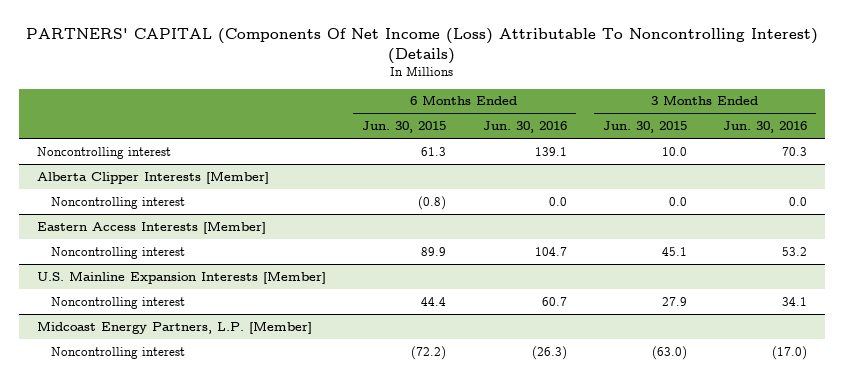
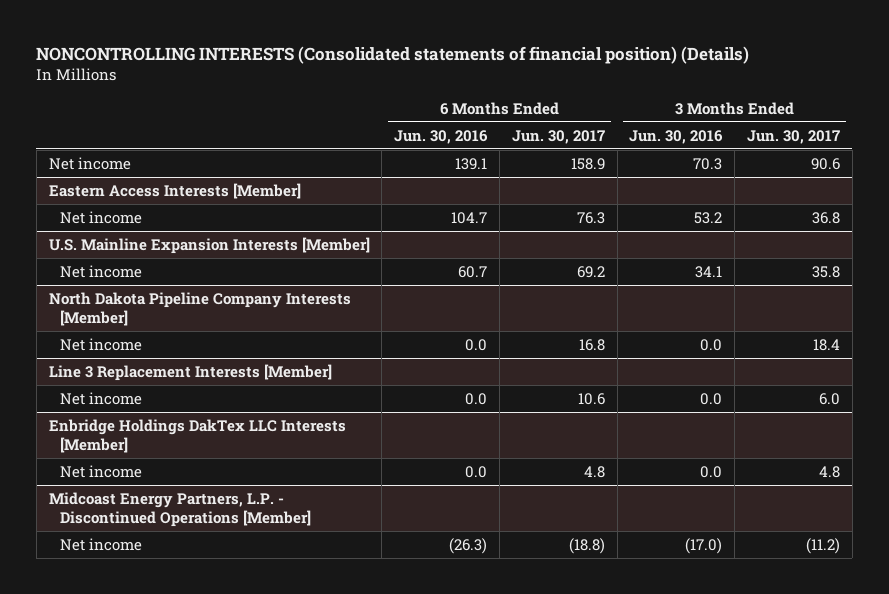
[26,27,819,64] PARTNERS' CAPITAL (Components Of Net Income (Loss) Attributable To Noncontrolling Interest) (Details) -> [36,45,750,64] NONCONTROLLING INTERESTS (Consolidated statements of financial position) (Details)
[362,121,447,134] Jun. 30, 2015 -> none
[602,121,687,134] Jun. 30, 2015 -> none
none -> [511,129,605,144] Jun. 30, 2017
none -> [746,129,840,144] Jun. 30, 2017
[36,170,269,184] Alberta Clipper Interests [Member] -> none
[50,196,185,209] Noncontrolling interest -> none
[36,146,171,159] Noncontrolling interest -> [48,156,131,170] Net income
[50,246,185,259] Noncontrolling interest -> [59,210,142,224] Net income
[50,296,185,309] Noncontrolling interest -> [59,264,142,278] Net income
none -> [48,291,351,326] North Dakota Pipeline Company Interests [Member]
none -> [59,337,142,351] Net income
none -> [48,363,332,381] Line 3 Replacement Interests [Member]
none -> [59,391,142,405] Net income
none -> [48,418,346,453] Enbridge Holdings DakTex LLC Interests [Member]
none -> [59,464,142,478] Net income
[36,320,312,334] Midcoast Energy Partners, L.P. [Member] -> [48,491,311,527] Midcoast Energy Partners, L.P. - Discontinued Operations [Member]
[50,346,185,359] Noncontrolling interest -> [59,537,142,551] Net income

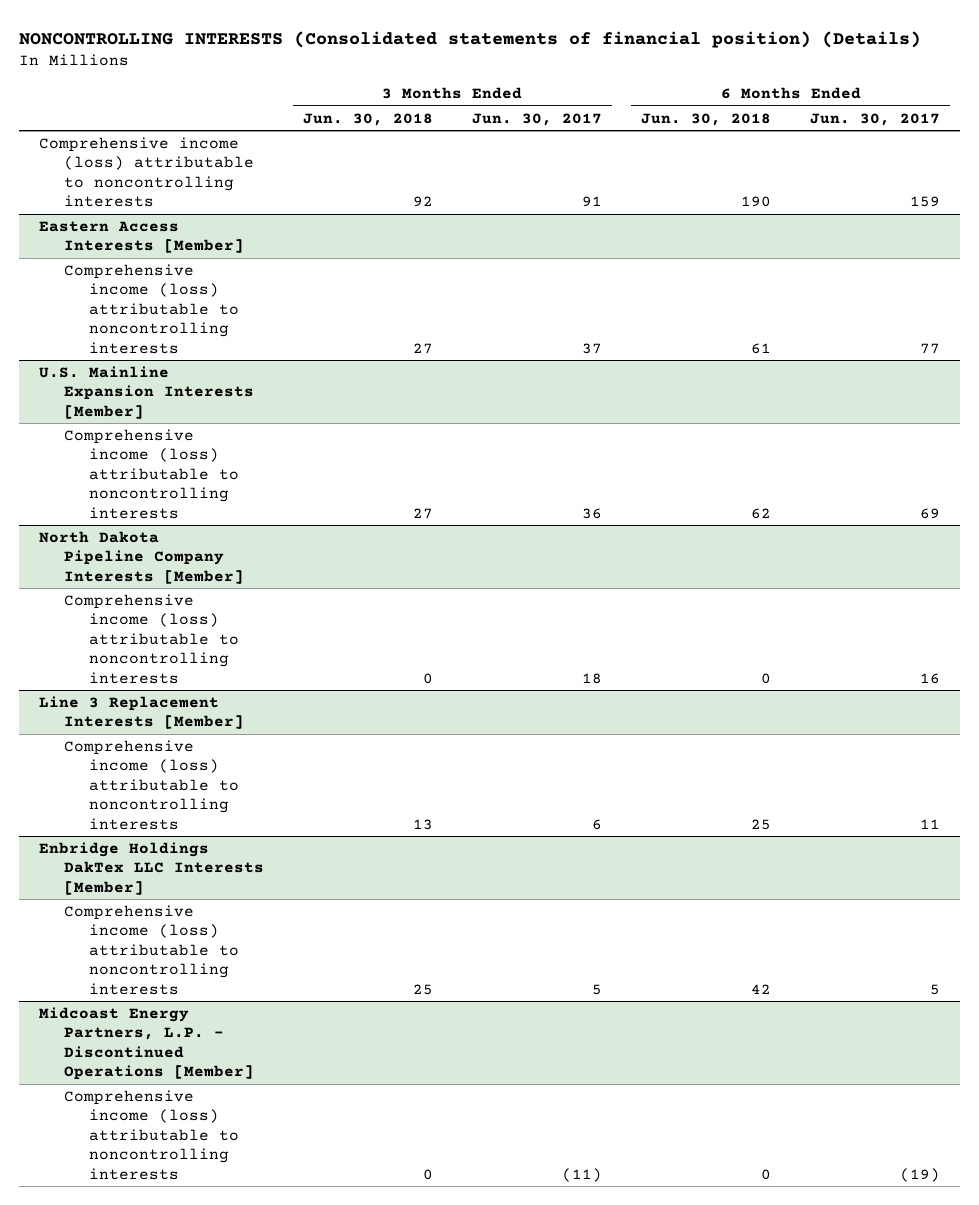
[394,129,489,144] Jun. 30, 2016 -> none
[629,129,724,144] Jun. 30, 2016 -> none
none -> [302,112,433,126] Jun. 30, 2018
none -> [641,112,772,126] Jun. 30, 2018
[48,156,131,170] Net income -> none
none -> [38,136,254,208] Comprehensive income (loss) attributable to noncontrolling interests
[59,210,142,224] Net income -> none
none -> [63,263,239,354] Comprehensive income (loss) attributable to noncontrolling interests
[59,264,142,278] Net income -> none
none -> [63,428,239,519] Comprehensive income (loss) attributable to noncontrolling interests
[59,337,142,351] Net income -> none
none -> [63,593,239,684] Comprehensive income (loss) attributable to noncontrolling interests
[59,391,142,405] Net income -> none
none -> [63,739,239,830] Comprehensive income (loss) attributable to noncontrolling interests
[59,464,142,478] Net income -> none
none -> [63,904,239,995] Comprehensive income (loss) attributable to noncontrolling interests
[59,537,142,551] Net income -> none
none -> [63,1089,239,1180] Comprehensive income (loss) attributable to noncontrolling interests

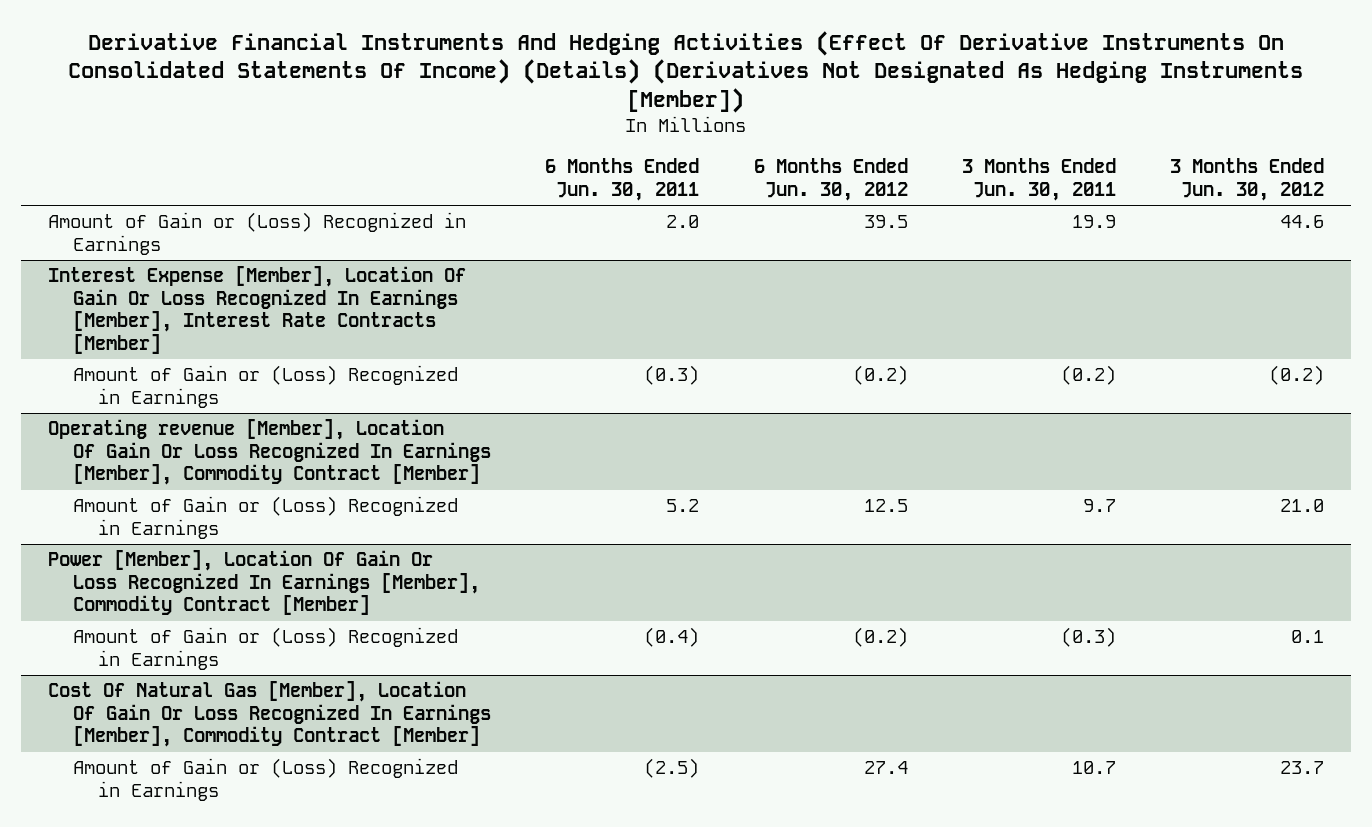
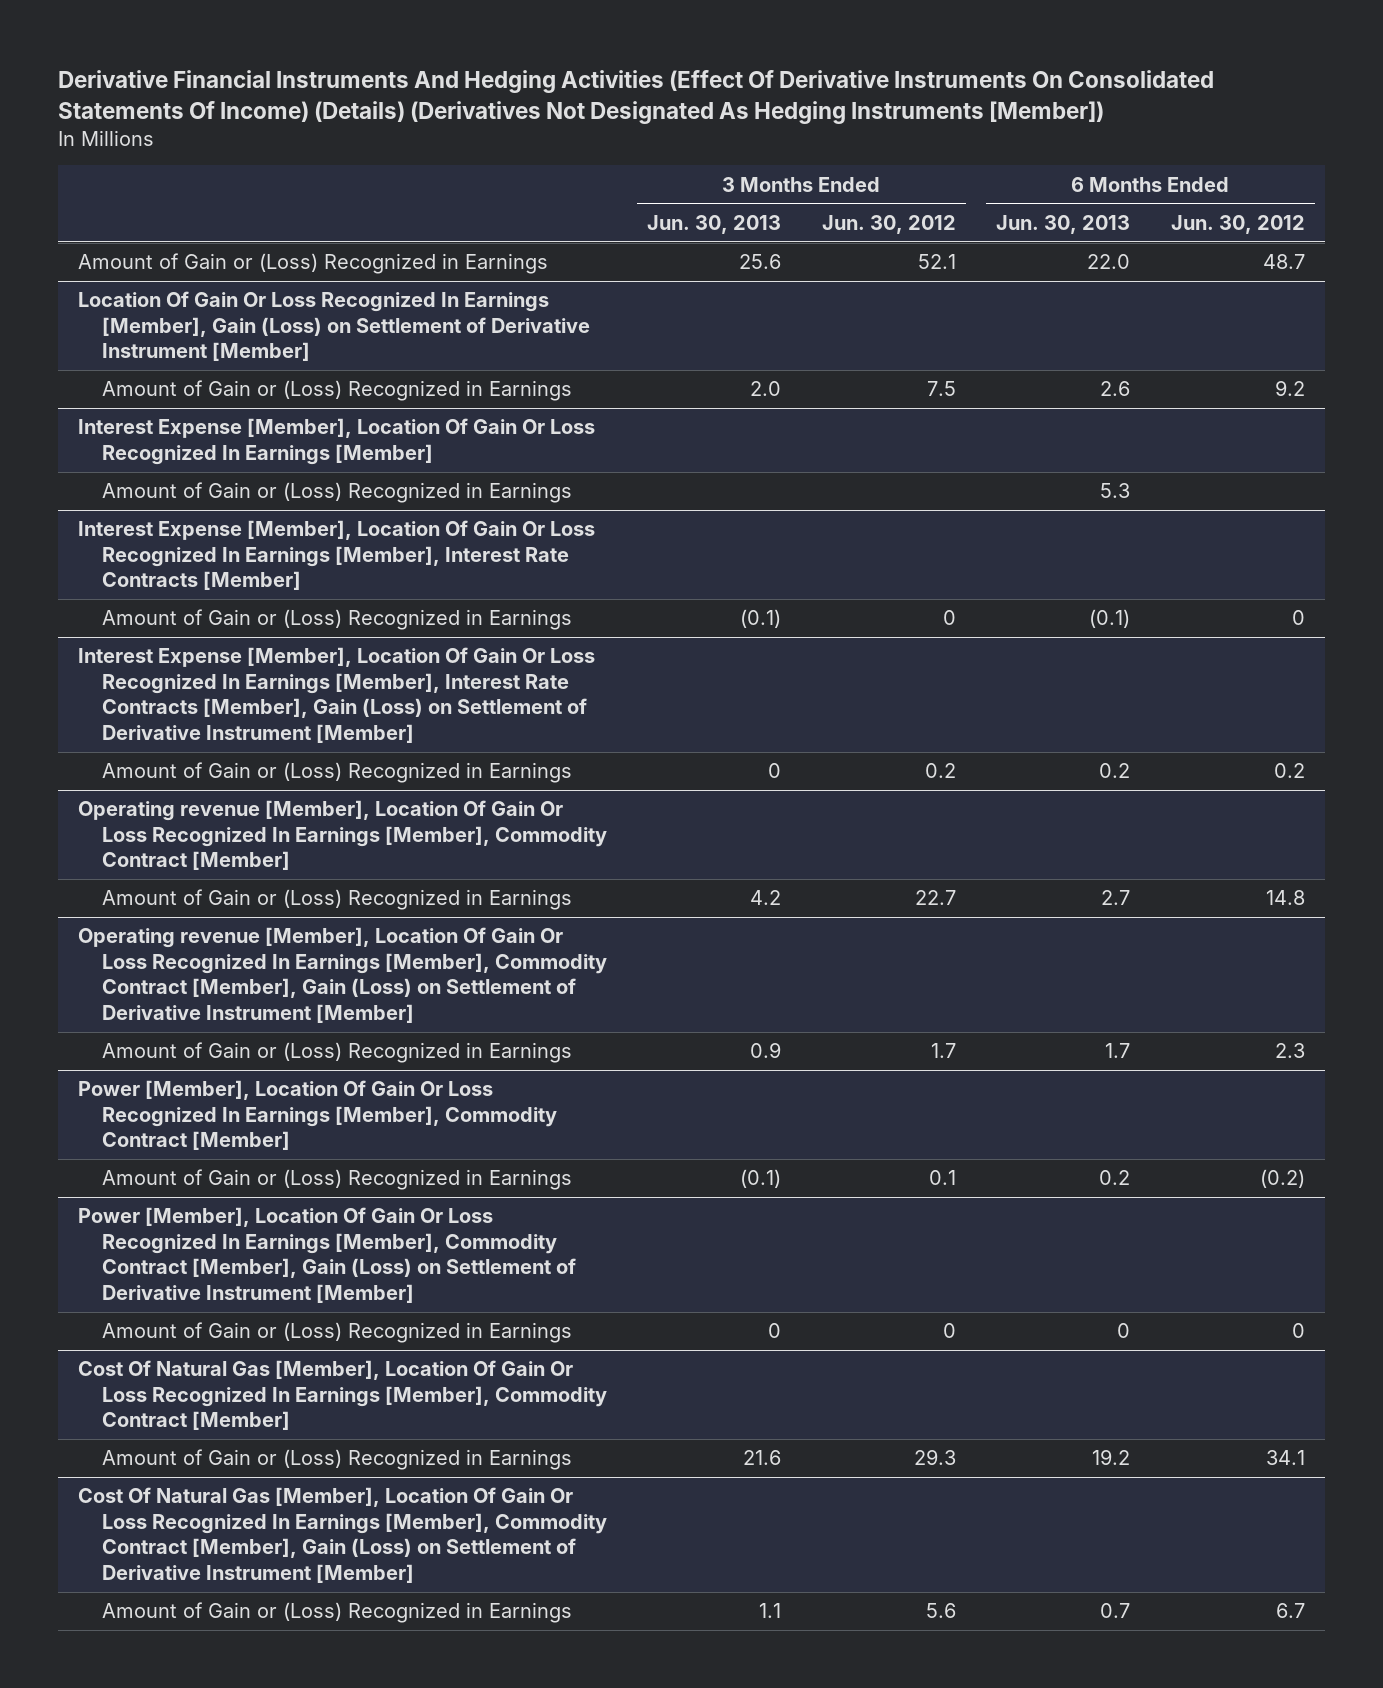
[545,158,700,201] 6 Months Ended Jun. 30, 2011 -> none
[961,158,1116,201] 3 Months Ended Jun. 30, 2011 -> none
none -> [647,214,782,234] Jun. 30, 2013
none -> [996,214,1131,234] Jun. 30, 2013
[863,215,908,229] 39.5 -> [1262,254,1305,270] 48.7
[1280,215,1325,229] 44.6 -> [917,254,956,270] 52.1
none -> [77,291,590,362] Location Of Gain Or Loss Recognized In Earnings [Member], Gain (Loss) on Settlement of Derivative Instrument [Member]
none -> [101,380,572,402] Amount of Gain or (Loss) Recognized in Earnings
none -> [77,418,595,465] Interest Expense [Member], Location Of Gain Or Loss Recognized In Earnings [Member]
none -> [101,482,572,504] Amount of Gain or (Loss) Recognized in Earnings
[852,365,908,386] (0.2) -> [1291,610,1305,626] 0
[1269,365,1325,386] (0.2) -> [942,610,956,626] 0
none -> [77,647,595,743] Interest Expense [Member], Location Of Gain Or Loss Recognized In Earnings [Member], Interest Rate Contracts [Member], Gain (Loss) on Settlement of Derivative Instrument [Member]
none -> [101,762,572,784] Amount of Gain or (Loss) Recognized in Earnings
[863,499,908,513] 12.5 -> [1265,890,1305,906] 14.8
[1280,499,1325,513] 21.0 -> [914,890,956,906] 22.7
none -> [77,927,607,1023] Operating revenue [Member], Location Of Gain Or Loss Recognized In Earnings [Member], Commodity Contract [Member], Gain (Loss) on Settlement of Derivative Instrument [Member]
none -> [101,1042,572,1064] Amount of Gain or (Loss) Recognized in Earnings
none -> [77,1207,576,1303] Power [Member], Location Of Gain Or Loss Recognized In Earnings [Member], Commodity Contract [Member], Gain (Loss) on Settlement of Derivative Instrument [Member]
none -> [101,1322,572,1344] Amount of Gain or (Loss) Recognized in Earnings
[863,761,908,775] 27.4 -> [1265,1450,1305,1466] 34.1
[1280,761,1325,775] 23.7 -> [913,1449,956,1466] 29.3
none -> [77,1487,607,1583] Cost Of Natural Gas [Member], Location Of Gain Or Loss Recognized In Earnings [Member], Commodity Contract [Member], Gain (Loss) on Settlement of Derivative Instrument [Member]
none -> [101,1602,572,1624] Amount of Gain or (Loss) Recognized in Earnings

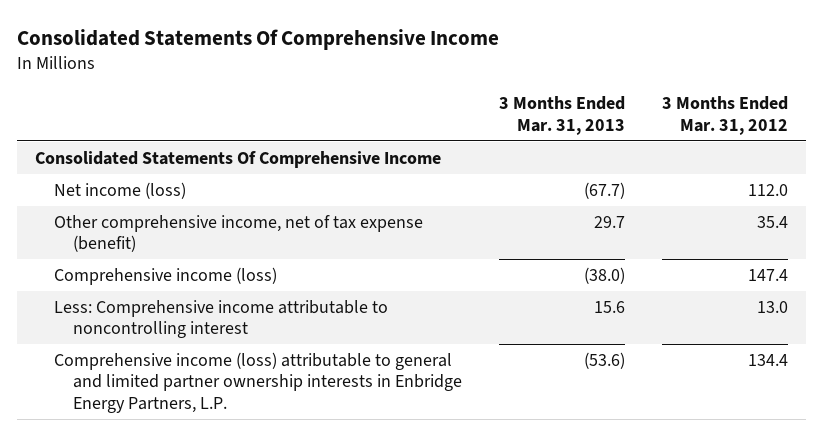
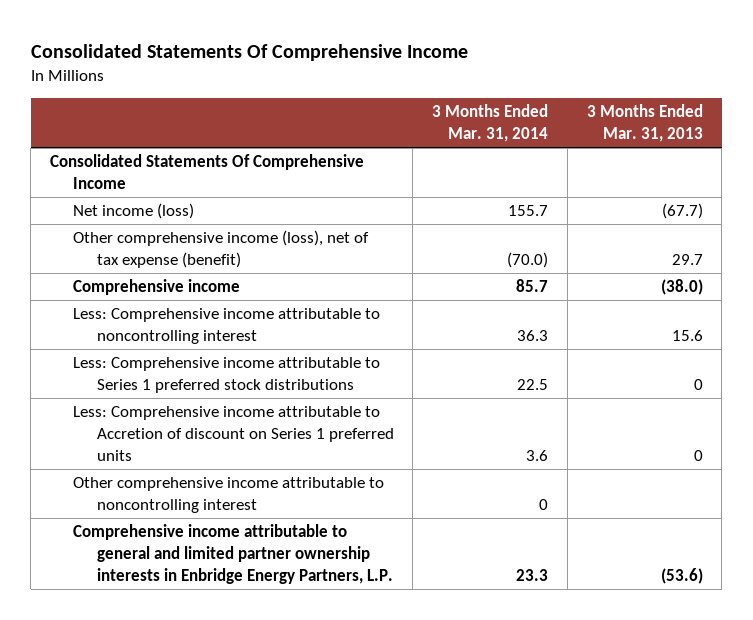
[661,95,788,135] 3 Months Ended Mar. 31, 2012 -> none
none -> [432,104,549,143] 3 Months Ended Mar. 31, 2014
[54,214,424,253] Other comprehensive income, net of tax expense (benefit) -> [73,230,370,269] Other comprehensive income (loss), net of tax expense (benefit)
[54,266,278,285] Comprehensive income (loss) -> [73,279,241,296] Comprehensive income
none -> [73,357,381,394] Less: Comprehensive income attributable to Series 1 preferred stock distributions
none -> [73,406,394,462] Less: Comprehensive income attributable to Accretion of discount on Series 1 preferred units
none -> [73,477,385,514] Other comprehensive income attributable to noncontrolling interest
[54,351,463,414] Comprehensive income (loss) attributable to general and limited partner ownership interests in Enbridge Energy Partners, L.P. -> [73,524,393,585] Comprehensive income attributable to general and limited partner ownership interests in Enbridge Energy Partners, L.P.

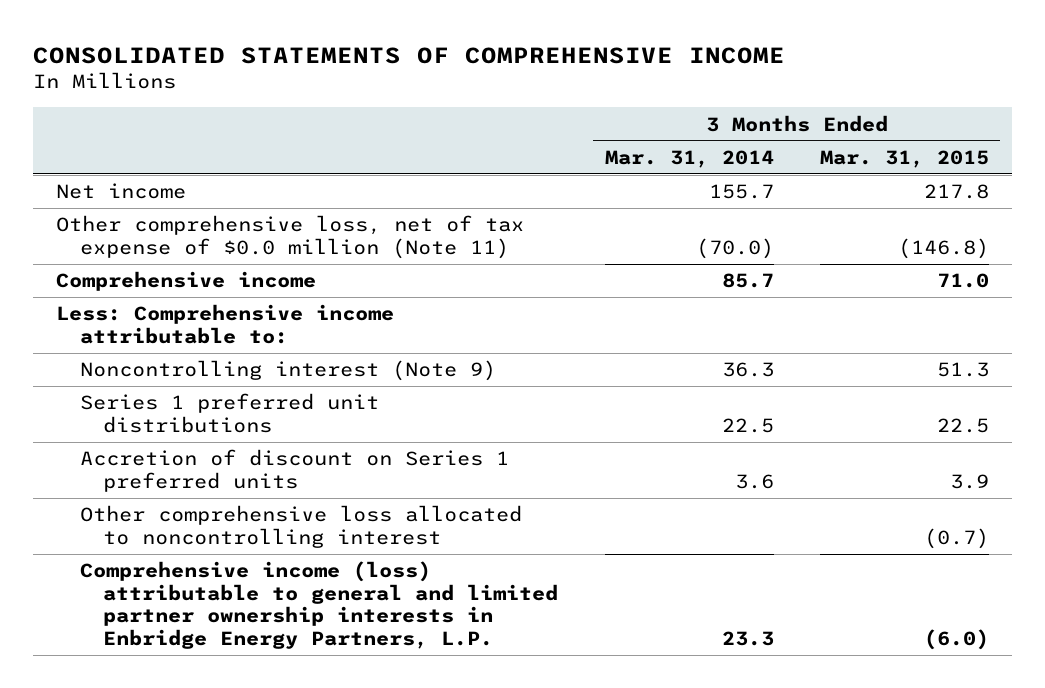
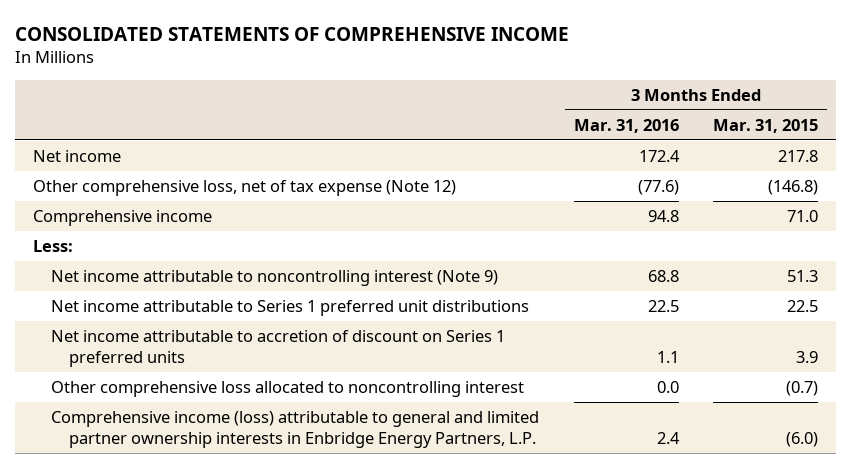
[604,149,774,168] Mar. 31, 2014 -> none
none -> [573,118,679,133] Mar. 31, 2016
[56,215,525,259] Other comprehensive loss, net of tax expense of $0.0 million (Note 11) -> [32,179,456,196] Other comprehensive loss, net of tax expense (Note 12)
[56,304,395,344] Less: Comprehensive income attributable to: -> [32,239,73,252] Less:
[79,360,496,382] Noncontrolling interest (Note 9) -> [50,269,498,286] Net income attributable to noncontrolling interest (Note 9)
[79,393,379,433] Series 1 preferred unit distributions -> [50,299,529,316] Net income attributable to Series 1 preferred unit distributions
[79,449,509,492] Accretion of discount on Series 1 preferred units -> [50,329,505,367] Net income attributable to accretion of discount on Series 1 preferred units

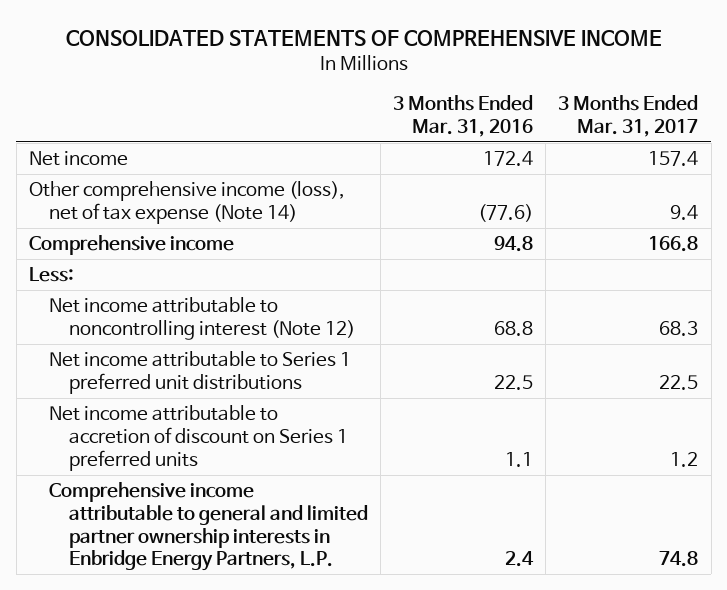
[713,118,819,133] Mar. 31, 2015 -> none
none -> [558,95,699,138] 3 Months Ended Mar. 31, 2017
[32,179,456,196] Other comprehensive loss, net of tax expense (Note 12) -> [28,181,345,224] Other comprehensive income (loss), net of tax expense (Note 14)
[50,269,498,286] Net income attributable to noncontrolling interest (Note 9) -> [49,297,356,340] Net income attributable to noncontrolling interest (Note 12)
[50,380,524,397] Other comprehensive loss allocated to noncontrolling interest -> none
[50,410,539,448] Comprehensive income (loss) attributable to general and limited partner ownership interests in Enbridge Energy Partners, L.P. -> [49,482,369,572] Comprehensive income attributable to general and limited partner ownership interests in Enbridge Energy Partners, L.P.

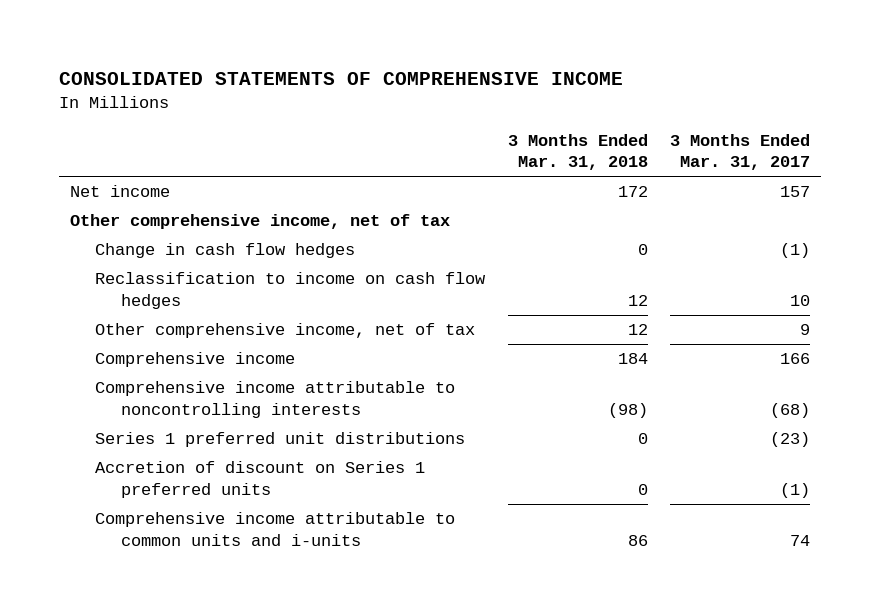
[393,95,534,138] 3 Months Ended Mar. 31, 2016 -> none
none -> [507,133,648,171] 3 Months Ended Mar. 31, 2018
[28,267,74,283] Less: -> none
[648,151,699,167] 157.4 -> [780,186,811,198] 157
none -> [69,214,450,230] Other comprehensive income, net of tax
none -> [95,243,356,259] Change in cash flow hedges
none -> [95,272,487,309] Reclassification to income on cash flow hedges
[28,181,345,224] Other comprehensive income (loss), net of tax expense (Note 14) -> [95,323,476,339] Other comprehensive income, net of tax
[670,204,699,220] 9.4 -> [800,324,811,336] 9
[648,236,699,253] 166.8 -> [780,353,811,365] 166
[49,297,356,340] Net income attributable to noncontrolling interest (Note 12) -> [95,381,456,418] Comprehensive income attributable to noncontrolling interests
[659,320,699,336] 68.3 -> [770,402,811,418] (68)
[49,351,352,394] Net income attributable to Series 1 preferred unit distributions -> [95,432,466,448] Series 1 preferred unit distributions
[659,374,699,390] 22.5 -> [770,432,811,448] (23)
[49,405,349,471] Net income attributable to accretion of discount on Series 1 preferred units -> [95,461,426,498] Accretion of discount on Series 1 preferred units
[670,451,699,467] 1.2 -> [780,482,811,498] (1)
[49,482,369,572] Comprehensive income attributable to general and limited partner ownership interests in Enbridge Energy Partners, L.P. -> [95,512,456,546] Comprehensive income attributable to common units and i-units
[659,551,699,568] 74.8 -> [790,534,811,546] 74

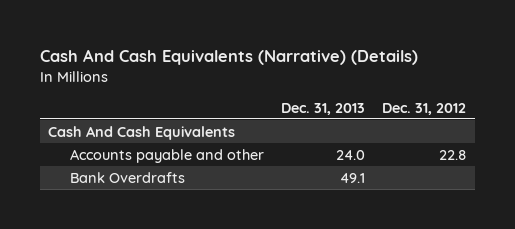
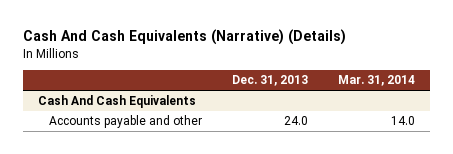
[382,102,467,115] Dec. 31, 2012 -> none
none -> [338,75,416,87] Mar. 31, 2014
[69,171,185,183] Bank Overdrafts -> none

